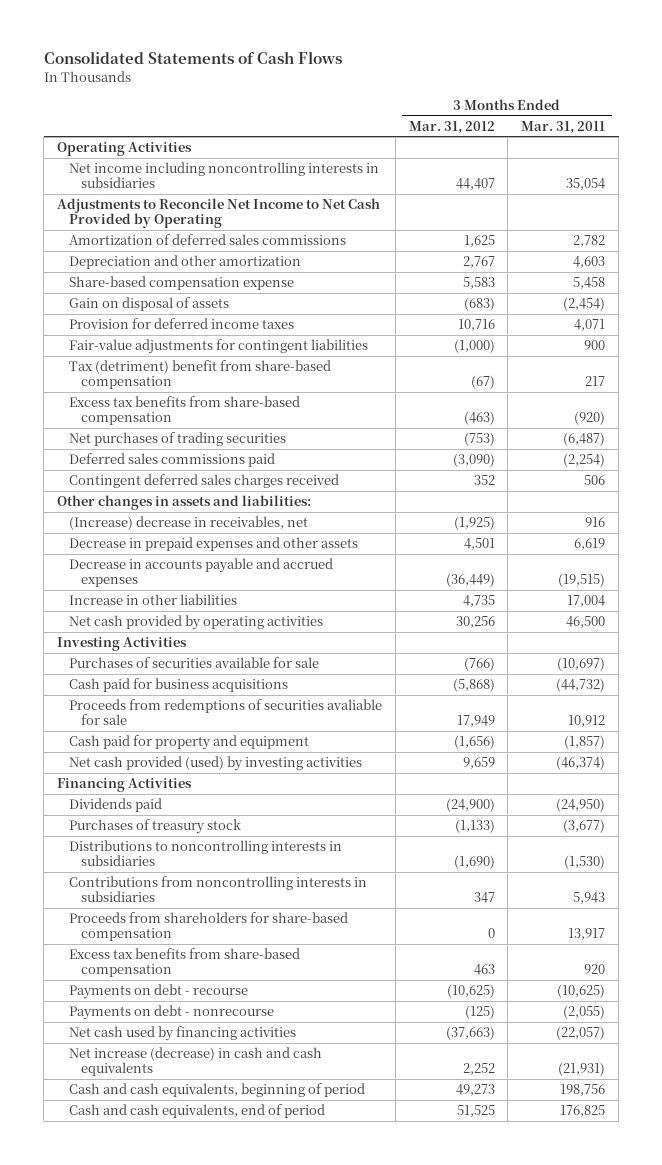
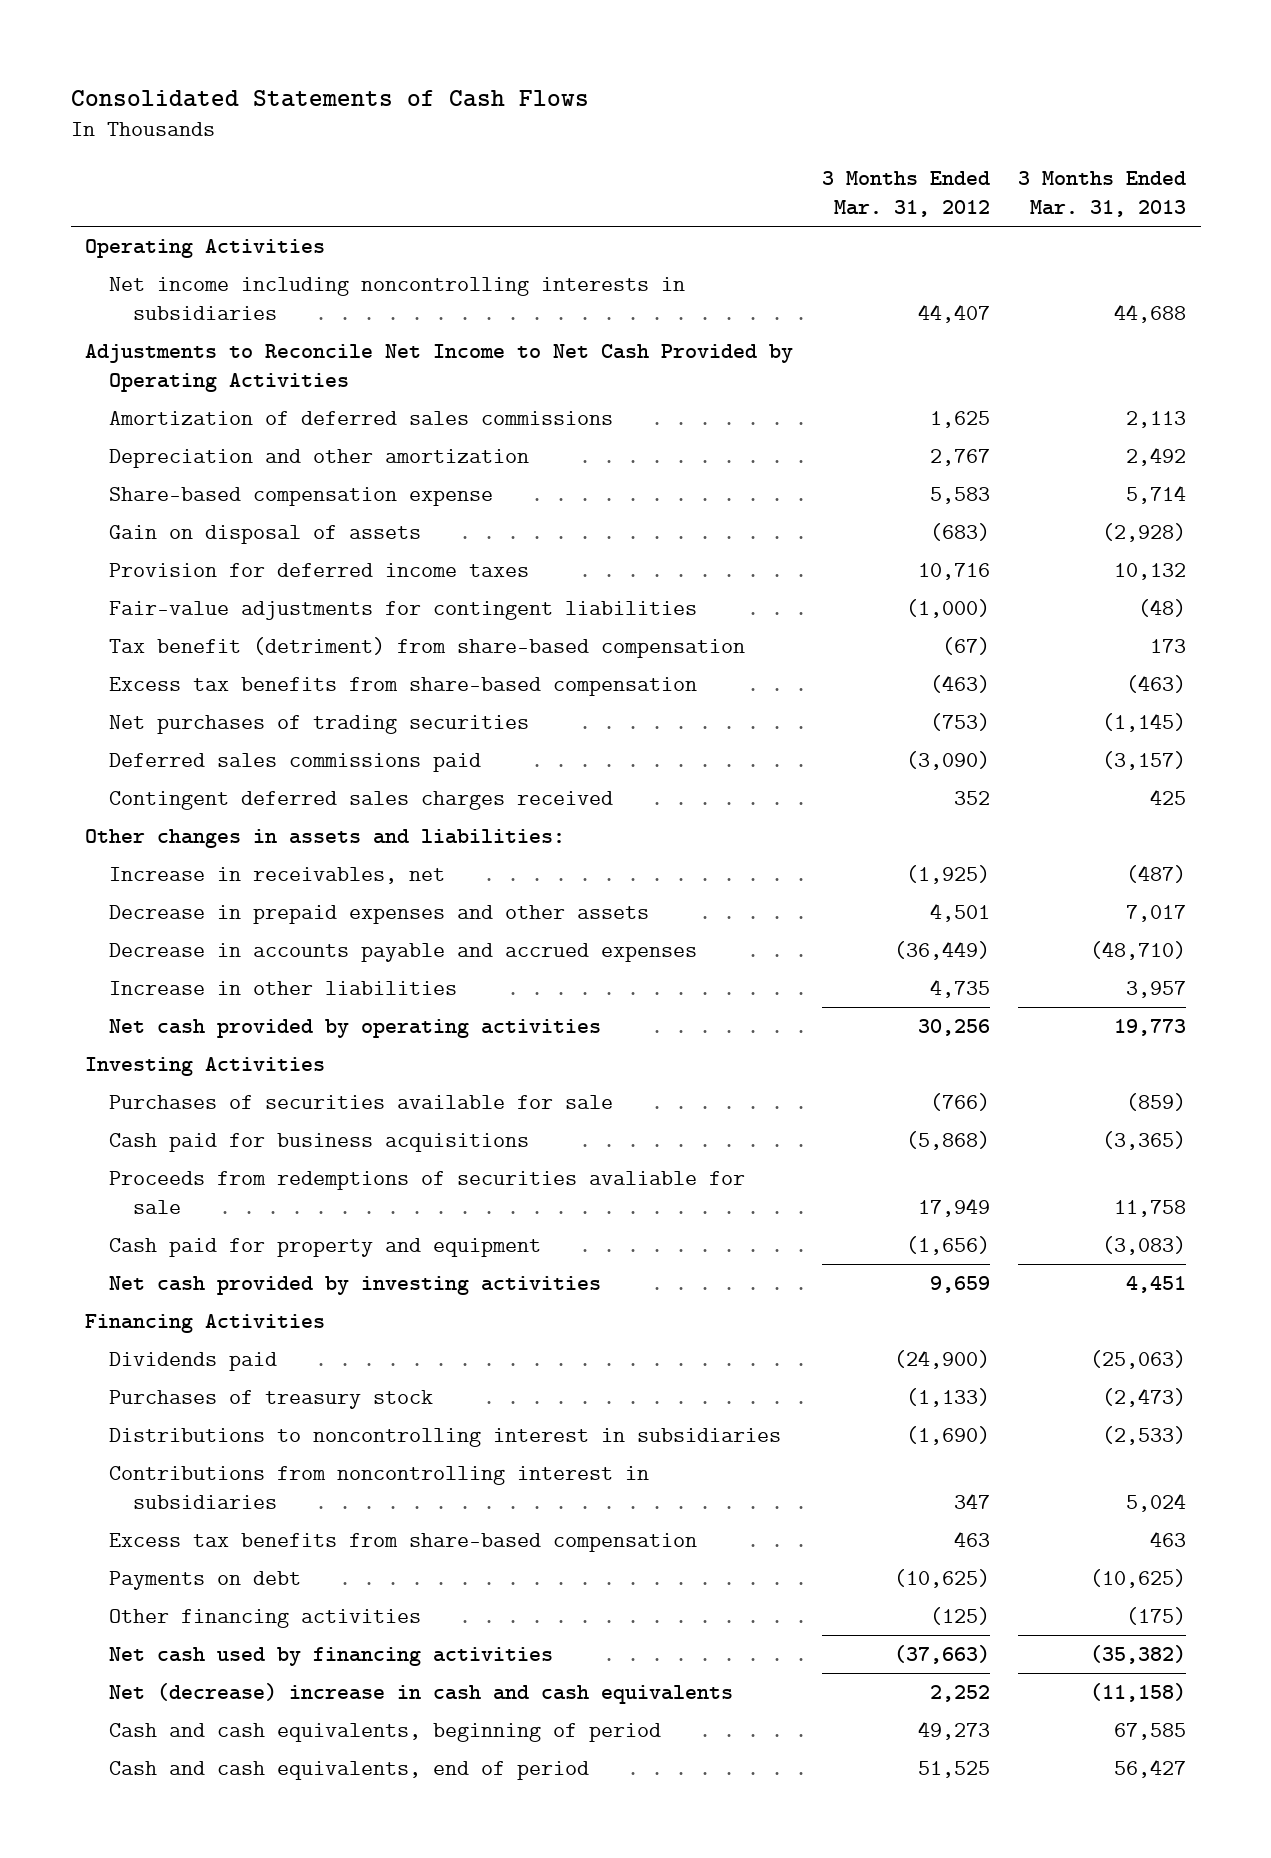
[521,120,606,134] Mar. 31, 2011 -> none
none -> [1018,171,1187,217] 3 Months Ended Mar. 31, 2013
[57,198,381,229] Adjustments to Reconcile Net Income to Net Cash Provided by Operating -> [85,344,794,392] Adjustments to Reconcile Net Income to Net Cash Provided by Operating Activities
[68,360,331,390] Tax (detriment) benefit from share-based compensation -> [109,637,746,659] Tax benefit (detriment) from share-based compensation
[68,516,308,531] (Increase) decrease in receivables, net -> [109,867,446,885] Increase in receivables, net
[68,756,362,772] Net cash provided (used) by investing activities -> [109,1276,602,1296] Net cash provided by investing activities
[68,912,348,942] Proceeds from shareholders for share-based compensation -> none
[68,840,342,867] Distributions to noncontrolling interests in subsidiaries -> [109,1428,782,1448] Distributions to noncontrolling interest in subsidiaries
[68,876,367,903] Contributions from noncontrolling interests in subsidiaries -> [109,1466,650,1509] Contributions from noncontrolling interest in subsidiaries
[68,984,248,1000] Payments on debt - recourse -> [109,1571,302,1591] Payments on debt
[68,1005,274,1021] Payments on debt - nonrecourse -> [109,1609,422,1629] Other financing activities
[68,1047,322,1077] Net increase (decrease) in cash and cash equivalents -> [109,1683,734,1705] Net (decrease) increase in cash and cash equivalents

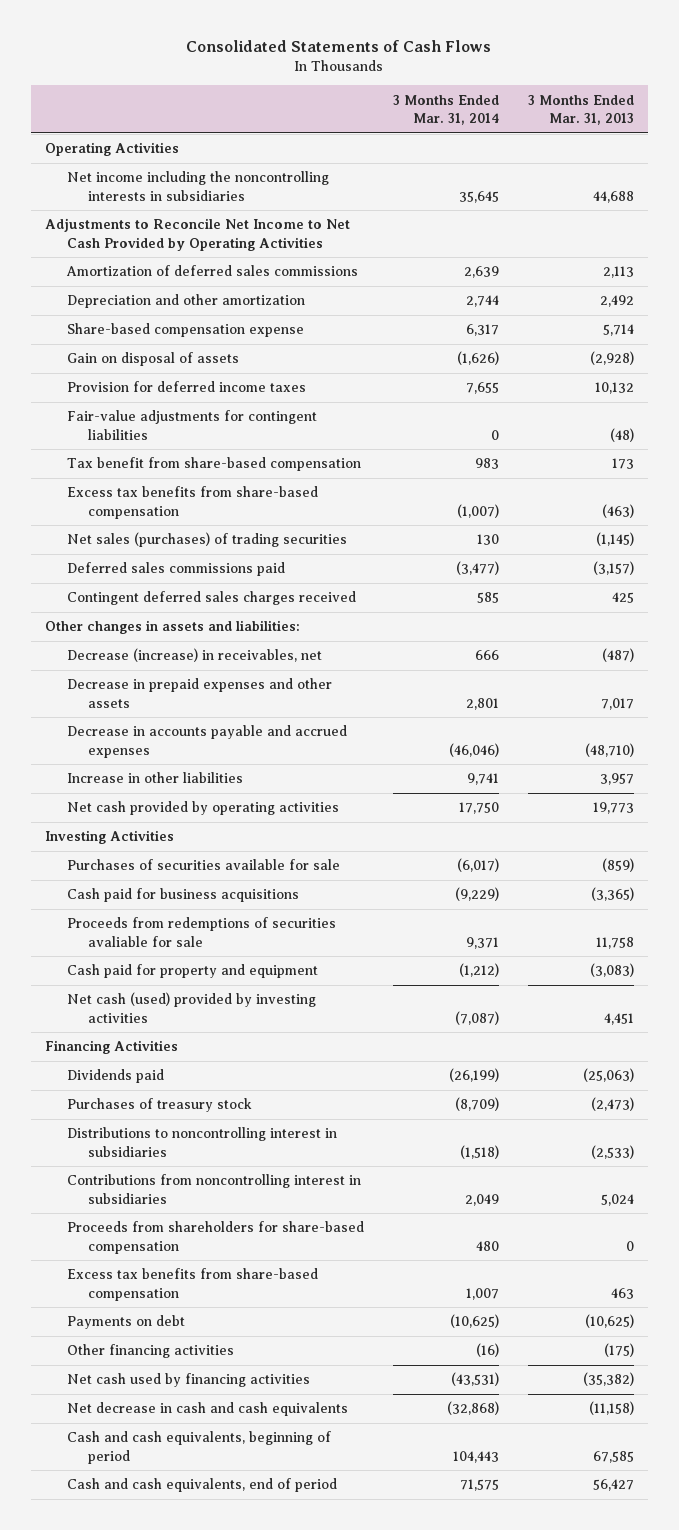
[821,171,990,217] 3 Months Ended Mar. 31, 2012 -> none
none -> [392,94,499,126] 3 Months Ended Mar. 31, 2014
[109,277,686,320] Net income including noncontrolling interests in subsidiaries -> [66,171,329,201] Net income including the noncontrolling interests in subsidiaries
[109,637,746,659] Tax benefit (detriment) from share-based compensation -> [66,457,361,472] Tax benefit from share-based compensation
[109,715,530,735] Net purchases of trading securities -> [66,532,347,548] Net sales (purchases) of trading securities
[109,867,446,885] Increase in receivables, net -> [66,648,322,663] Decrease (increase) in receivables, net
[109,1276,602,1296] Net cash provided by investing activities -> [66,992,316,1023] Net cash (used) provided by investing activities
none -> [66,1221,364,1254] Proceeds from shareholders for share-based compensation
[109,1683,734,1705] Net (decrease) increase in cash and cash equivalents -> [66,1402,348,1417] Net decrease in cash and cash equivalents

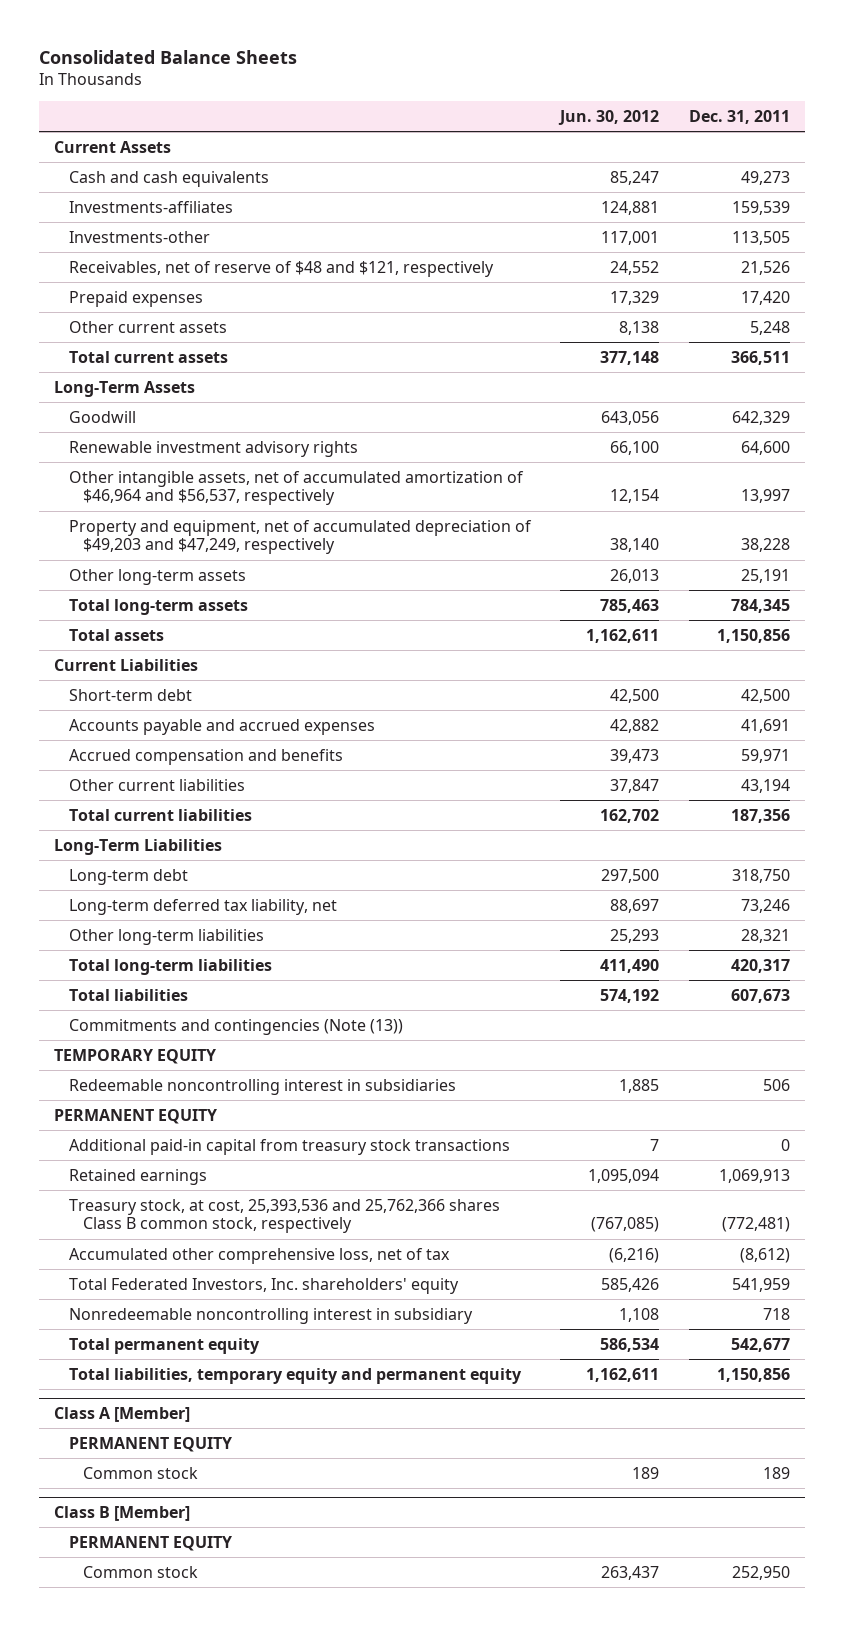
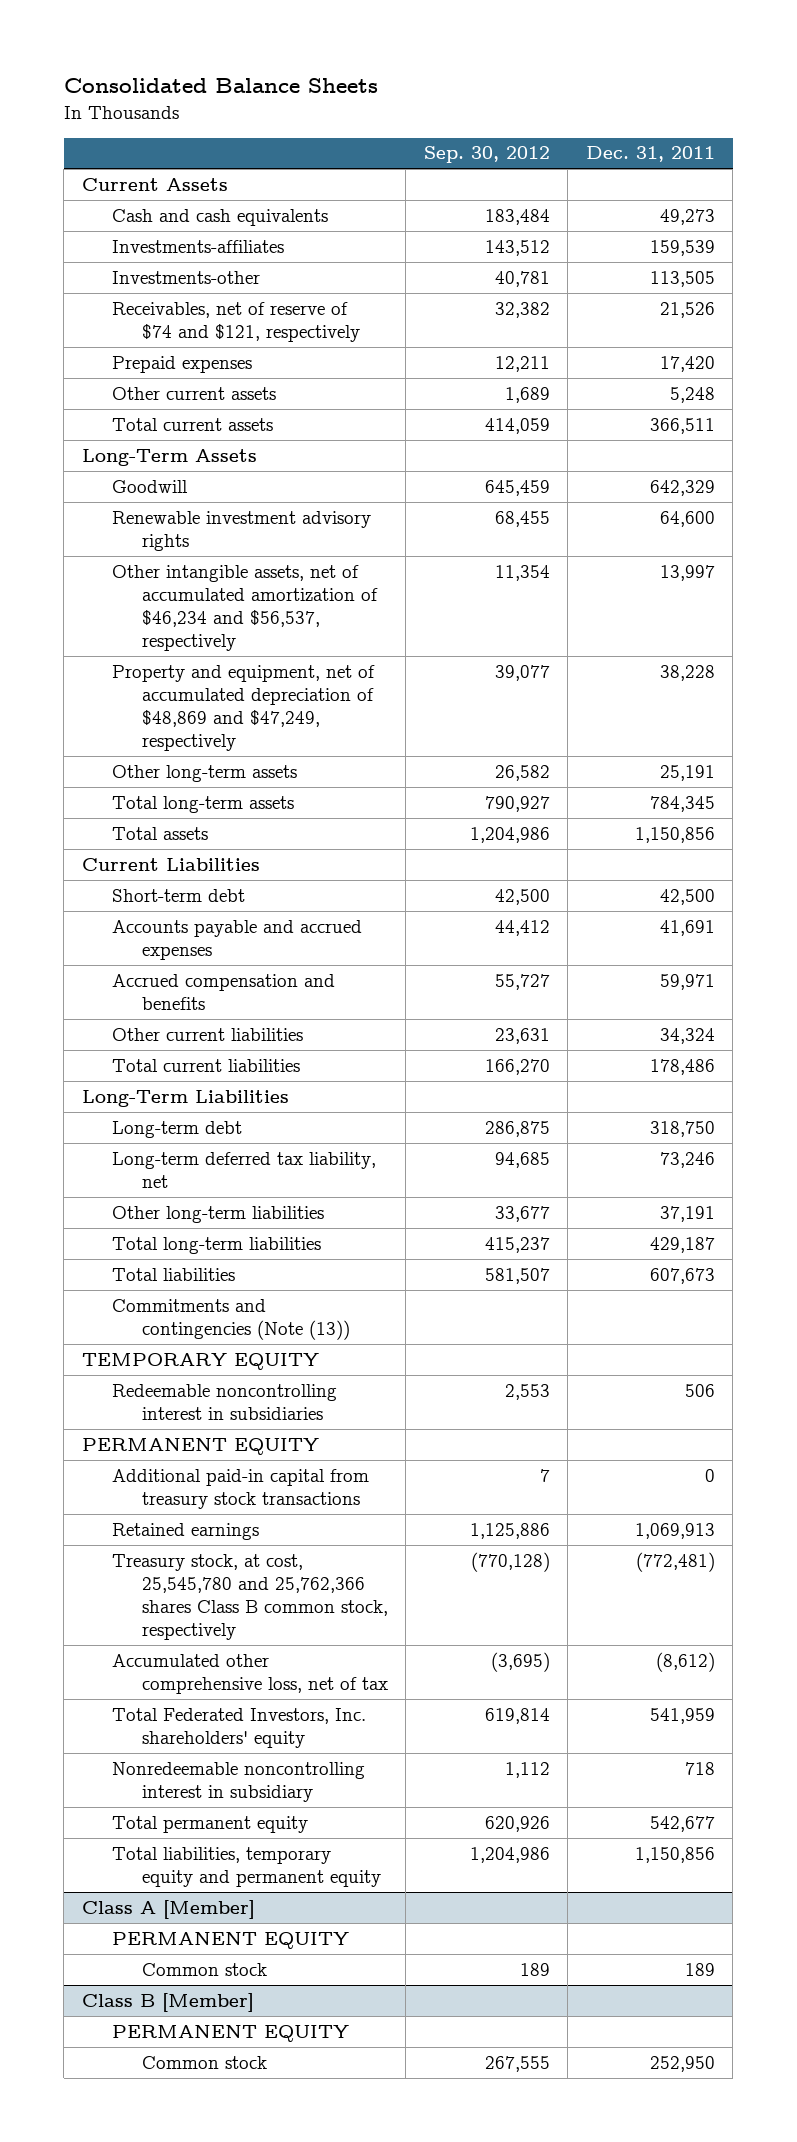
[558,109,660,125] Jun. 30, 2012 -> none
none -> [423,146,550,164] Sep. 30, 2012
[68,260,494,277] Receivables, net of reserve of $48 and $121, respectively -> [111,301,360,342] Receivables, net of reserve of $74 and $121, respectively
[68,470,524,506] Other intangible assets, net of accumulated amortization of $46,964 and $56,537, respectively -> [111,564,378,651] Other intangible assets, net of accumulated amortization of $46,234 and $56,537, respectively
[68,519,532,555] Property and equipment, net of accumulated depreciation of $49,203 and $47,249, respectively -> [111,664,375,751] Property and equipment, net of accumulated depreciation of $48,869 and $47,249, respectively
[740,778,790,793] 43,194 -> [659,1027,715,1044] 34,324
[730,808,790,823] 187,356 -> [649,1058,715,1075] 178,486
[740,928,790,943] 28,321 -> [659,1205,715,1222] 37,191
[730,958,790,973] 420,317 -> [649,1236,715,1253] 429,187
[68,1198,500,1234] Treasury stock, at cost, 25,393,536 and 25,762,366 shares Class B common stock, respectively -> [111,1553,388,1640] Treasury stock, at cost, 25,545,780 and 25,762,366 shares Class B common stock, respectively

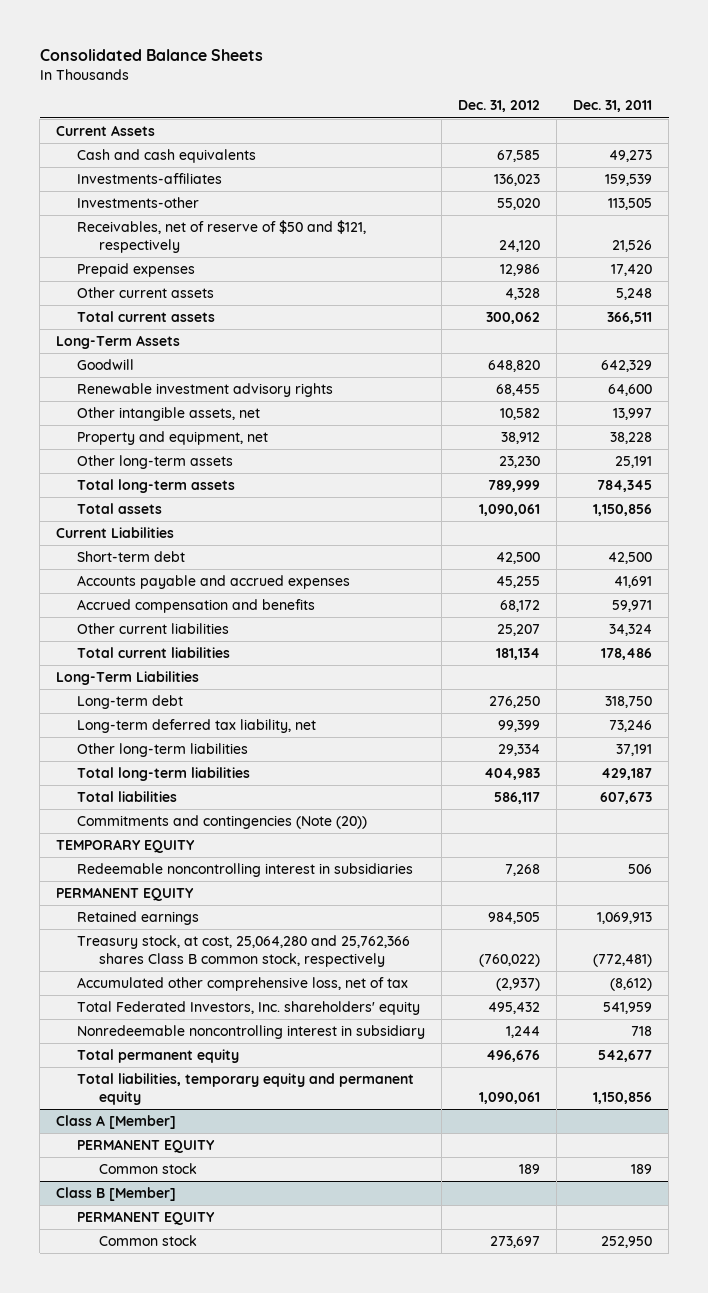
[423,146,550,164] Sep. 30, 2012 -> none
none -> [458,100,541,113] Dec. 31, 2012
[111,301,360,342] Receivables, net of reserve of $74 and $121, respectively -> [77,220,367,253] Receivables, net of reserve of $50 and $121, respectively
[111,564,378,651] Other intangible assets, net of accumulated amortization of $46,234 and $56,537, respectively -> [77,407,261,422] Other intangible assets, net
[111,664,375,751] Property and equipment, net of accumulated depreciation of $48,869 and $47,249, respectively -> [77,431,269,446] Property and equipment, net
[111,1298,350,1340] Commitments and contingencies (Note (13)) -> [77,815,368,830] Commitments and contingencies (Note (20))
[111,1468,369,1509] Additional paid-in capital from treasury stock transactions -> none
[111,1553,388,1640] Treasury stock, at cost, 25,545,780 and 25,762,366 shares Class B common stock, respectively -> [77,935,411,967] Treasury stock, at cost, 25,064,280 and 25,762,366 shares Class B common stock, respectively

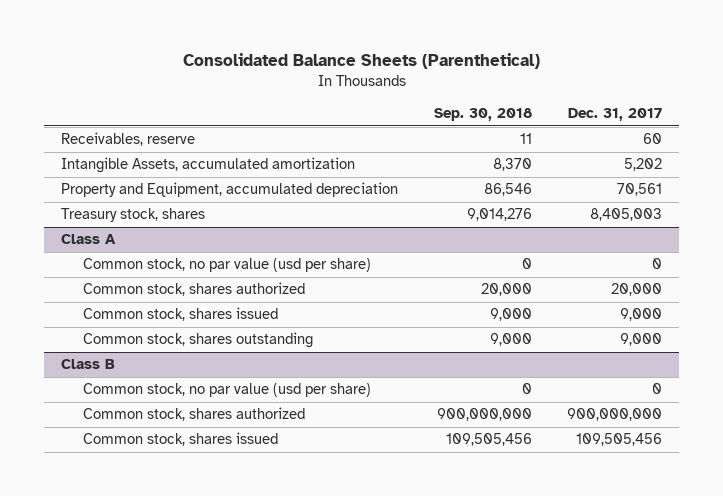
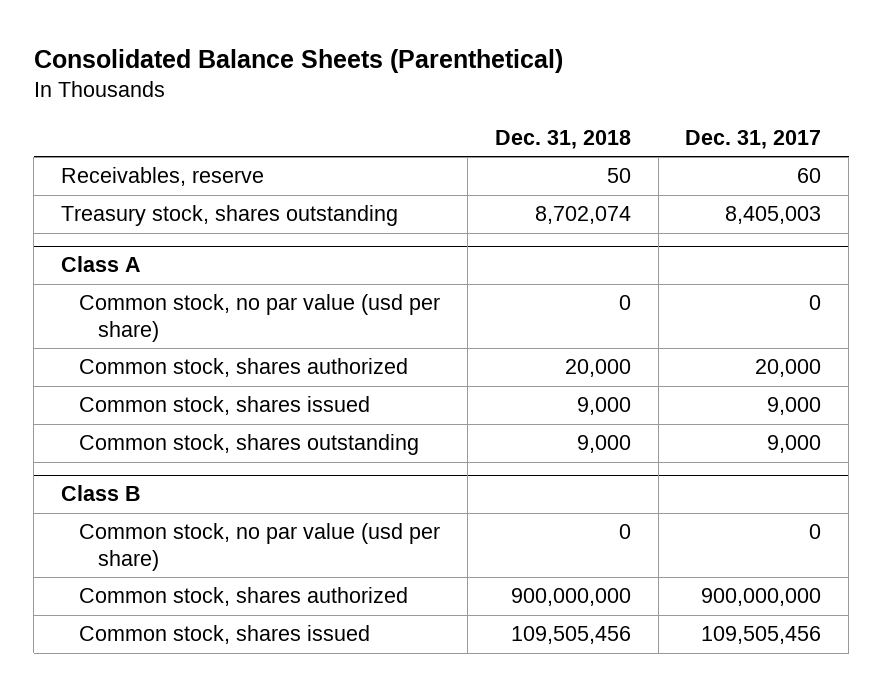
[433,108,532,122] Sep. 30, 2018 -> none
none -> [494,129,631,149] Dec. 31, 2018
[61,157,356,174] Intangible Assets, accumulated amortization -> none
[61,182,399,198] Property and Equipment, accumulated depreciation -> none
[61,208,206,223] Treasury stock, shares -> [61,205,399,227] Treasury stock, shares outstanding

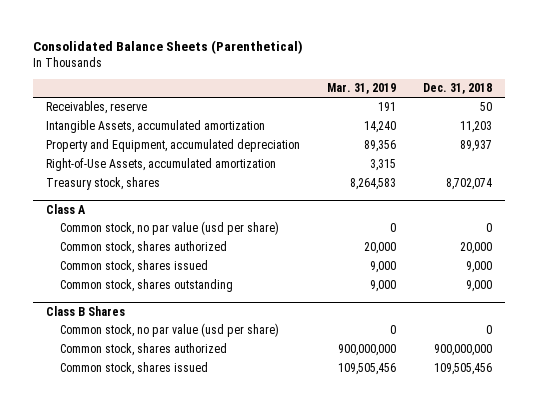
[685,129,822,149] Dec. 31, 2017 -> none
none -> [327,83,397,95] Mar. 31, 2019
none -> [46,120,266,134] Intangible Assets, accumulated amortization
none -> [46,139,301,153] Property and Equipment, accumulated depreciation
none -> [46,158,277,172] Right-of-Use Assets, accumulated amortization
[61,205,399,227] Treasury stock, shares outstanding -> [46,177,161,191] Treasury stock, shares
[61,485,142,502] Class B -> [46,305,126,316] Class B Shares

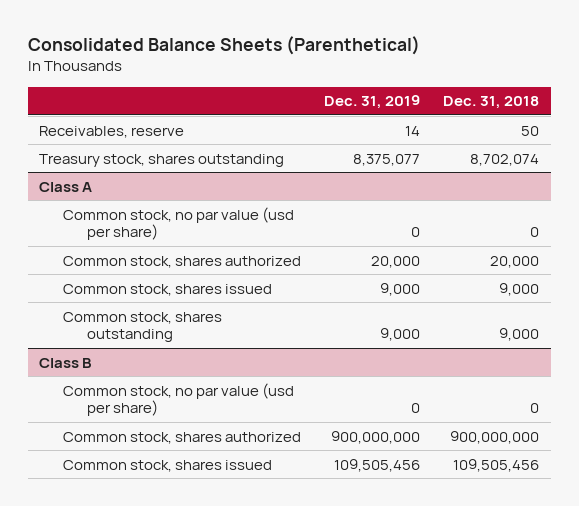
[327,83,397,95] Mar. 31, 2019 -> none
none -> [324,95,421,110] Dec. 31, 2019
[46,120,266,134] Intangible Assets, accumulated amortization -> none
[46,139,301,153] Property and Equipment, accumulated depreciation -> none
[46,158,277,172] Right-of-Use Assets, accumulated amortization -> none
[46,177,161,191] Treasury stock, shares -> [39,153,285,167] Treasury stock, shares outstanding
[46,305,126,316] Class B Shares -> [39,357,93,368] Class B

